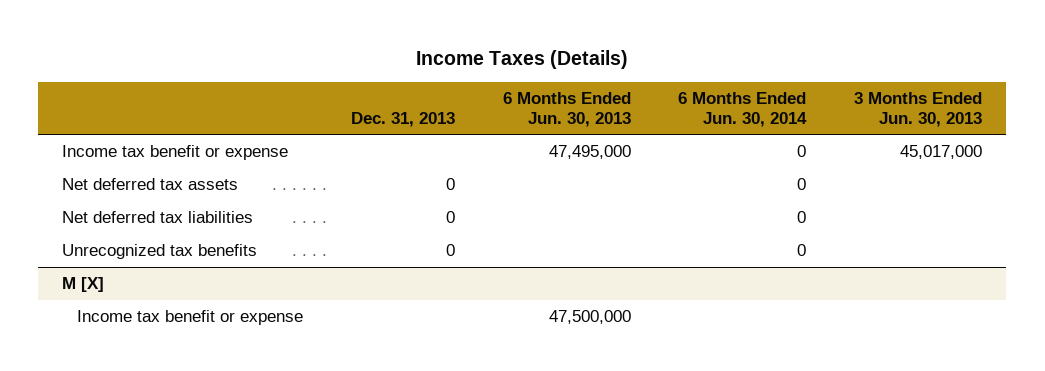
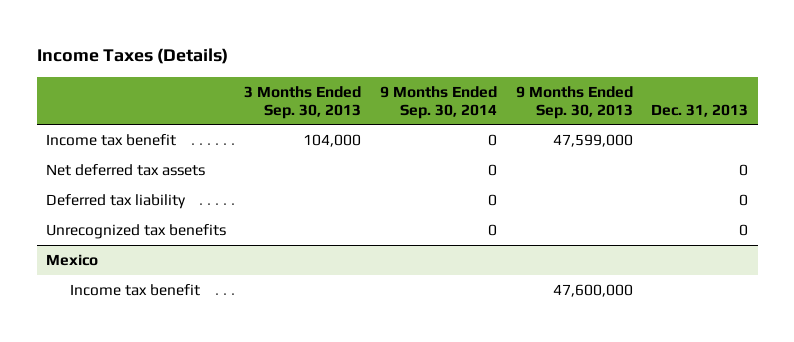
[502,91,631,127] 6 Months Ended Jun. 30, 2013 -> none
[678,91,808,127] 6 Months Ended Jun. 30, 2014 -> none
[854,91,983,127] 3 Months Ended Jun. 30, 2013 -> none
none -> [244,85,362,119] 3 Months Ended Sep. 30, 2013
none -> [380,85,498,119] 9 Months Ended Sep. 30, 2014
none -> [515,85,633,119] 9 Months Ended Sep. 30, 2013
[62,145,289,161] Income tax benefit or expense -> [45,133,176,146] Income tax benefit
[62,211,254,224] Net deferred tax liabilities -> [45,193,186,209] Deferred tax liability
[62,277,105,293] M [X] -> none
none -> [45,253,98,266] Mexico
[76,310,303,326] Income tax benefit or expense -> [69,283,200,296] Income tax benefit

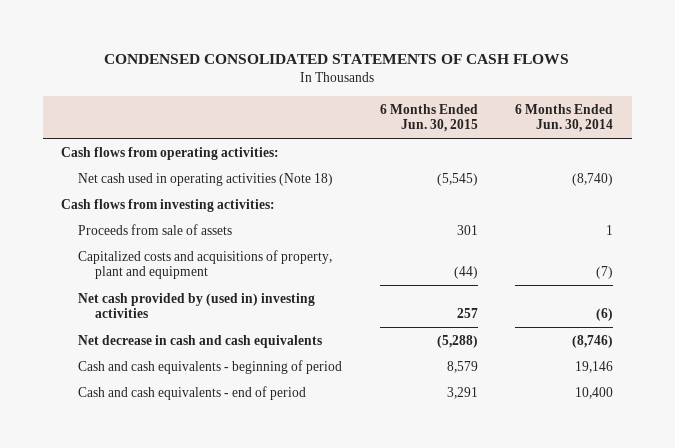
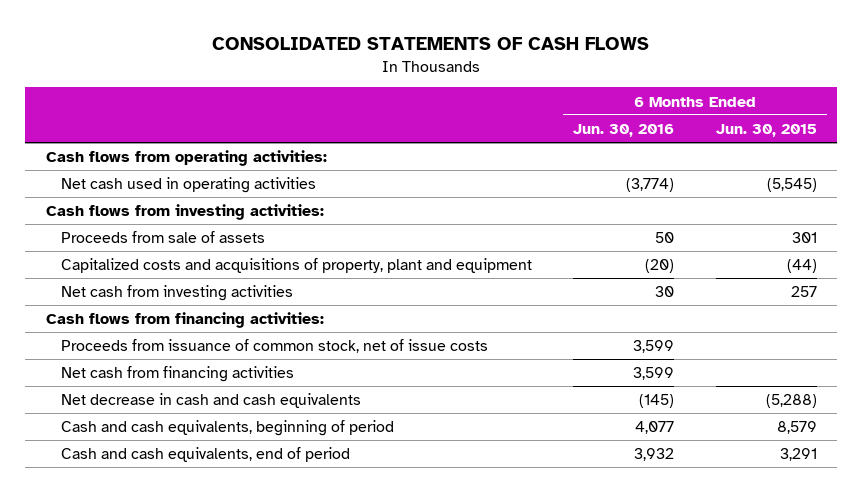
[104,53,570,64] CONDENSED CONSOLIDATED STATEMENTS OF CASH FLOWS -> [212,36,650,50] CONSOLIDATED STATEMENTS OF CASH FLOWS
[515,103,614,133] 6 Months Ended Jun. 30, 2014 -> none
none -> [573,124,675,138] Jun. 30, 2016
[78,172,334,186] Net cash used in operating activities (Note 18) -> [60,177,316,194] Net cash used in operating activities
[78,292,316,319] Net cash provided by (used in) investing activities -> [60,285,293,302] Net cash from investing activities
none -> [45,312,324,329] Cash flows from financing activities:
none -> [60,339,488,354] Proceeds from issuance of common stock, net of issue costs
none -> [60,366,294,383] Net cash from financing activities
[78,359,343,374] Cash and cash equivalents - beginning of period -> [60,420,394,437] Cash and cash equivalents, beginning of period
[78,385,307,400] Cash and cash equivalents - end of period -> [60,447,350,463] Cash and cash equivalents, end of period

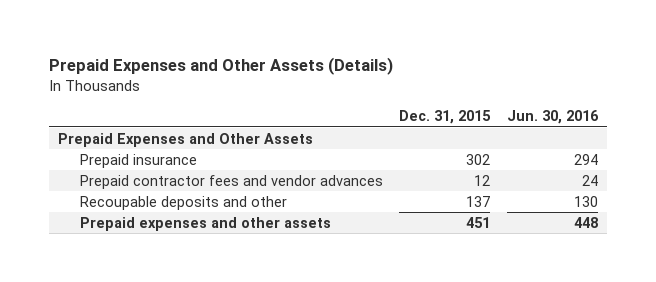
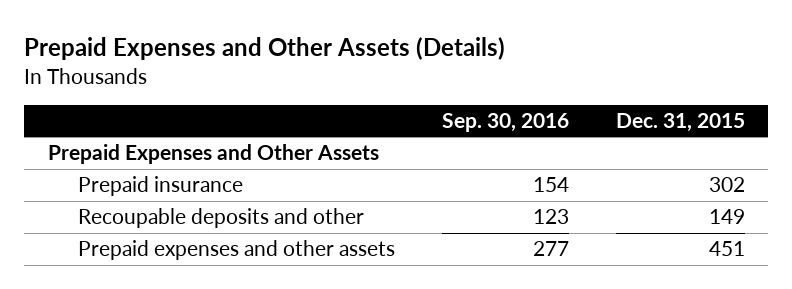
[507,110,600,125] Jun. 30, 2016 -> none
none -> [441,112,569,132] Sep. 30, 2016
[79,174,383,189] Prepaid contractor fees and vendor advances -> none
[466,195,491,207] 137 -> [708,209,745,225] 149

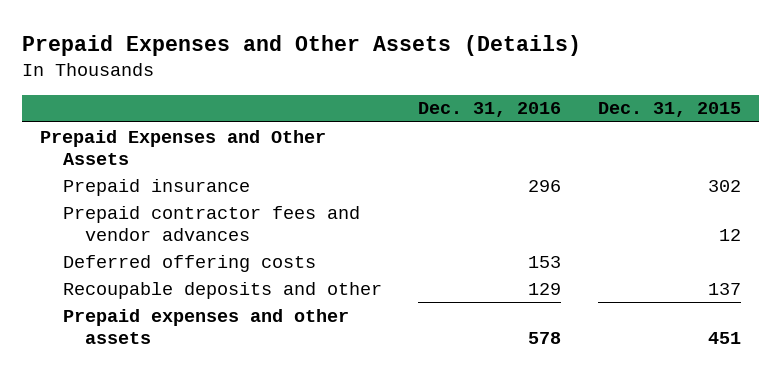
[441,112,569,132] Sep. 30, 2016 -> none
none -> [418,102,562,118] Dec. 31, 2016
none -> [62,205,360,241] Prepaid contractor fees and vendor advances
none -> [62,254,316,272] Deferred offering costs
[708,209,745,225] 149 -> [708,282,742,295] 137

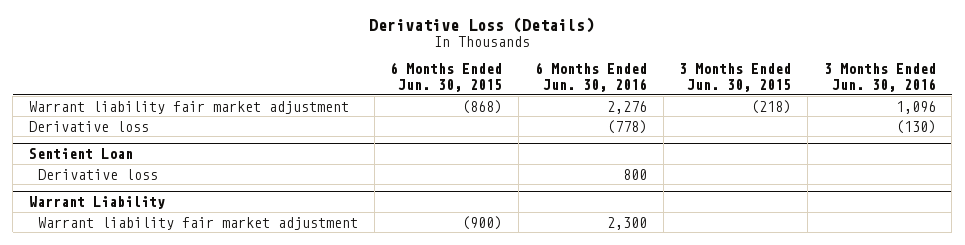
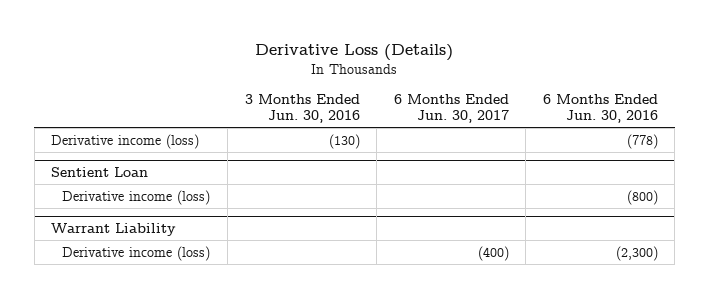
[390,62,503,92] 6 Months Ended Jun. 30, 2015 -> none
[679,63,792,92] 3 Months Ended Jun. 30, 2015 -> none
none -> [393,93,509,124] 6 Months Ended Jun. 30, 2017
[28,100,349,114] Warrant liability fair market adjustment -> none
[28,120,149,132] Derivative loss -> [51,133,200,149] Derivative income (loss)
[37,168,158,180] Derivative loss -> [62,189,211,205] Derivative income (loss)
[622,168,647,180] 800 -> [626,189,658,205] (800)
[37,216,358,230] Warrant liability fair market adjustment -> none
none -> [62,245,211,261] Derivative income (loss)

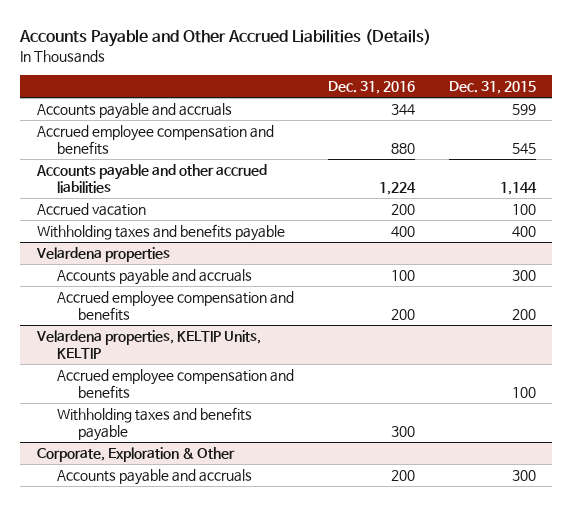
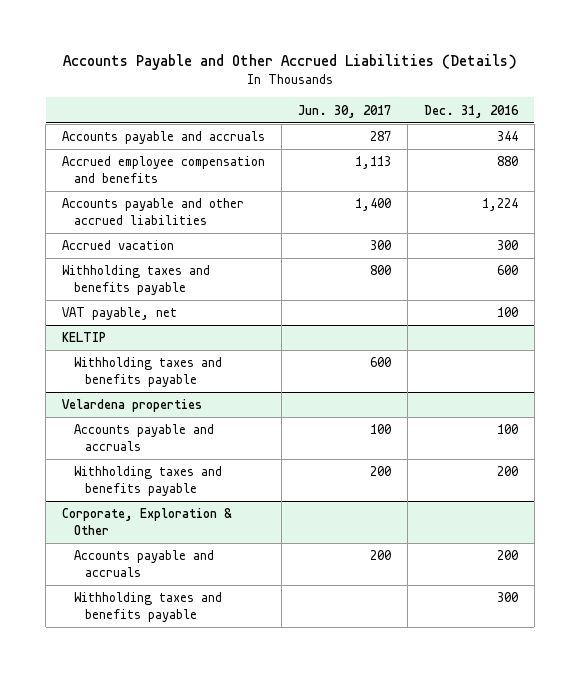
[448,81,536,95] Dec. 31, 2015 -> none
none -> [298,104,392,118] Jun. 30, 2017
[391,204,416,216] 200 -> [496,240,518,251] 300
[391,226,416,238] 400 -> [496,265,518,276] 600
none -> [62,307,178,321] VAT payable, net
none -> [62,332,107,343] KELTIP
none -> [73,357,222,387] Withholding taxes and benefits payable
[57,291,295,322] Accrued employee compensation and benefits -> none
[35,330,261,360] Velardena properties, KELTIP Units, KELTIP -> none
[57,369,295,400] Accrued employee compensation and benefits -> none
[391,426,416,438] 300 -> [496,466,518,477] 200
none -> [73,592,222,622] Withholding taxes and benefits payable

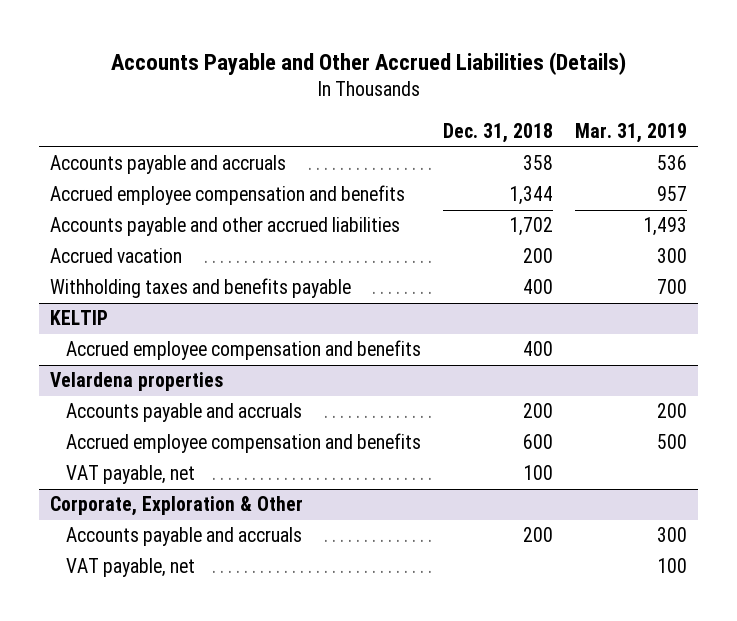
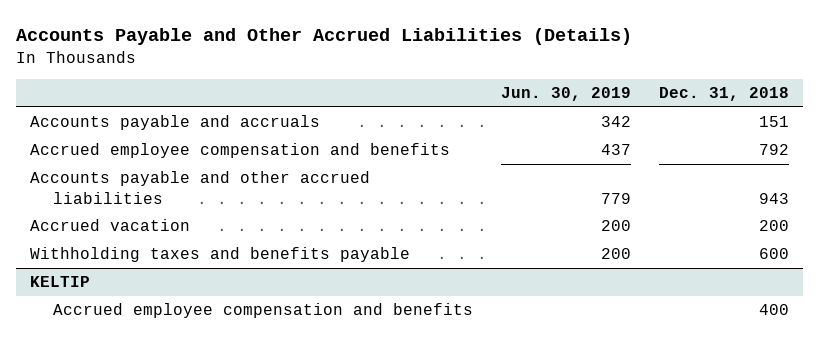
[574,123,687,144] Mar. 31, 2019 -> none
none -> [500,87,631,102] Jun. 30, 2019
[522,155,553,171] 358 -> [758,116,789,128] 151
[508,186,553,206] 1,344 -> [758,144,789,156] 792
[508,217,553,237] 1,702 -> [758,192,789,204] 943
[522,279,553,295] 400 -> [758,248,789,260] 600
[50,372,224,392] Velardena properties -> none
[66,403,303,423] Accounts payable and accruals -> none
[66,433,422,454] Accrued employee compensation and benefits -> none
[66,465,196,485] VAT payable, net -> none
[50,496,304,517] Corporate, Exploration & Other -> none
[66,527,303,547] Accounts payable and accruals -> none
[66,558,196,578] VAT payable, net -> none

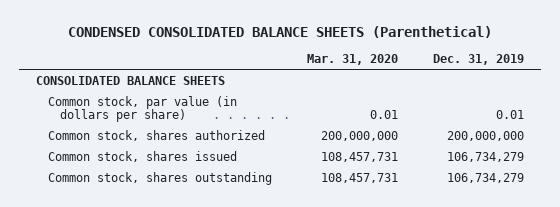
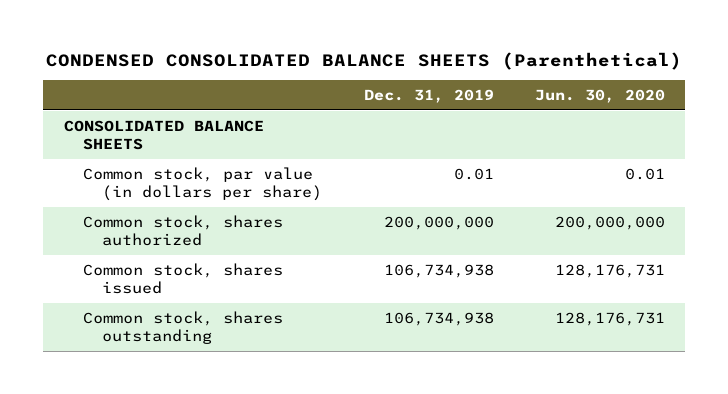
[306,54,398,66] Mar. 31, 2020 -> none
none -> [534,89,665,104] Jun. 30, 2020
[446,151,524,162] 106,734,279 -> [383,263,494,278] 106,734,938
[446,172,524,183] 106,734,279 -> [383,311,494,326] 106,734,938

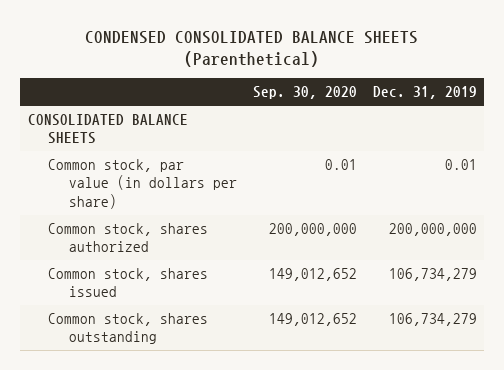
[534,89,665,104] Jun. 30, 2020 -> none
none -> [253,86,358,100] Sep. 30, 2020
[383,263,494,278] 106,734,938 -> [388,267,477,281] 106,734,279
[383,311,494,326] 106,734,938 -> [388,312,477,326] 106,734,279

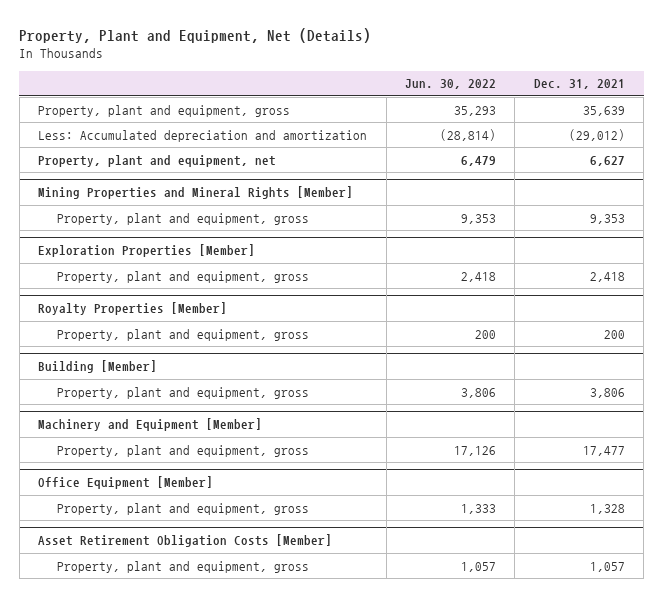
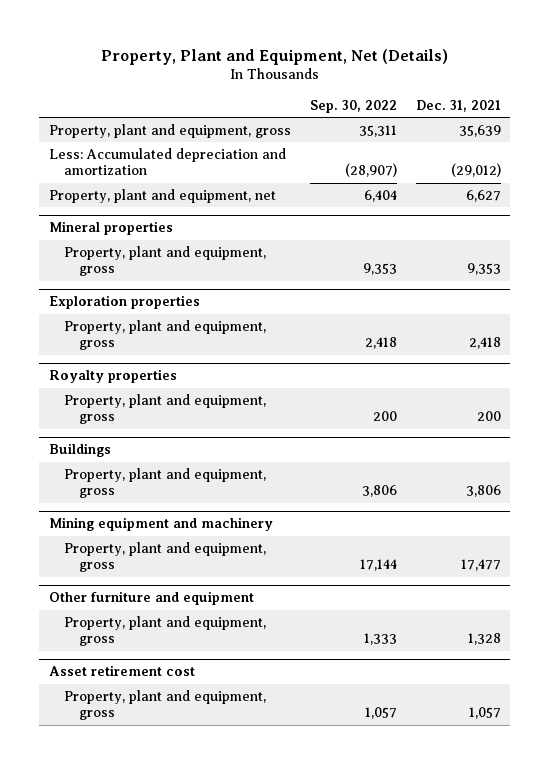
[405,79,497,90] Jun. 30, 2022 -> none
none -> [309,99,397,113] Sep. 30, 2022
[38,186,354,200] Mining Properties and Mineral Rights [Member] -> [48,221,173,236] Mineral properties
[38,244,256,258] Exploration Properties [Member] -> [48,295,200,310] Exploration properties
[38,302,228,316] Royalty Properties [Member] -> [48,369,177,384] Royalty properties
[38,360,158,374] Building [Member] -> [48,443,111,458] Buildings
[38,418,263,432] Machinery and Equipment [Member] -> [48,517,273,532] Mining equipment and machinery
[38,476,214,490] Office Equipment [Member] -> [48,591,254,606] Other furniture and equipment
[38,534,333,548] Asset Retirement Obligation Costs [Member] -> [48,665,195,677] Asset retirement cost

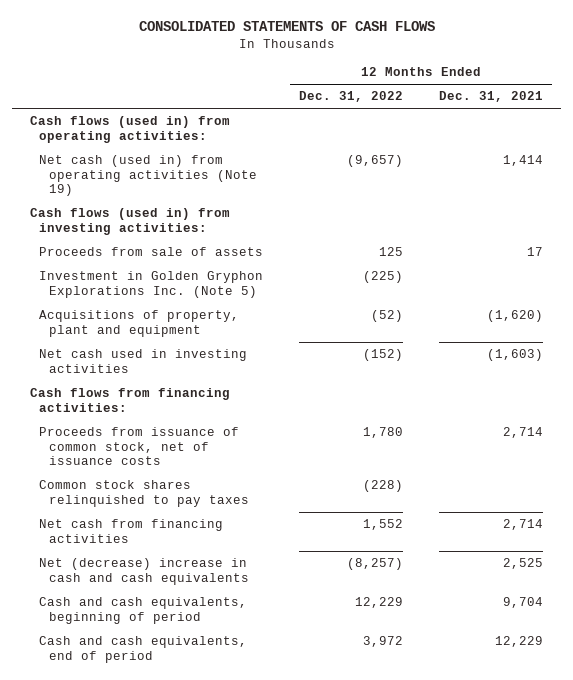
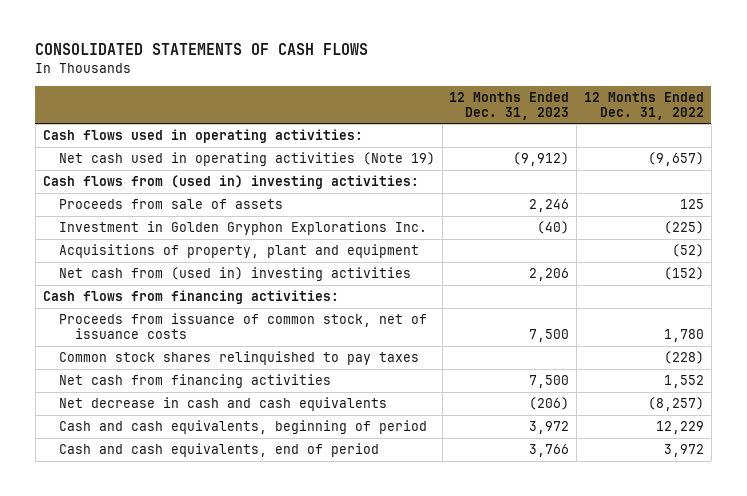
[439,91,544,103] Dec. 31, 2021 -> none
none -> [449,91,570,120] 12 Months Ended Dec. 31, 2023
[30,116,231,143] Cash flows (used in) from operating activities: -> [42,129,363,144] Cash flows used in operating activities:
[39,155,257,197] Net cash (used in) from operating activities (Note 19) -> [58,152,435,167] Net cash used in operating activities (Note 19)
[30,208,231,235] Cash flows (used in) from investing activities: -> [42,175,419,190] Cash flows from (used in) investing activities:
[39,271,264,298] Investment in Golden Gryphon Explorations Inc. (Note 5) -> [58,221,427,236] Investment in Golden Gryphon Explorations Inc.
[39,349,248,373] Net cash used in investing activities -> [58,267,411,282] Net cash from (used in) investing activities
[39,558,249,585] Net (decrease) increase in cash and cash equivalents -> [58,397,387,412] Net decrease in cash and cash equivalents

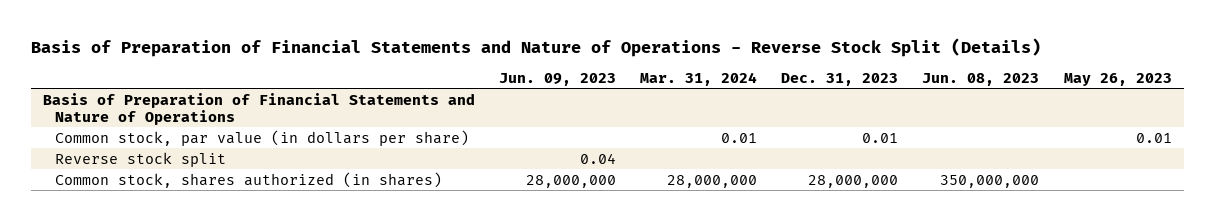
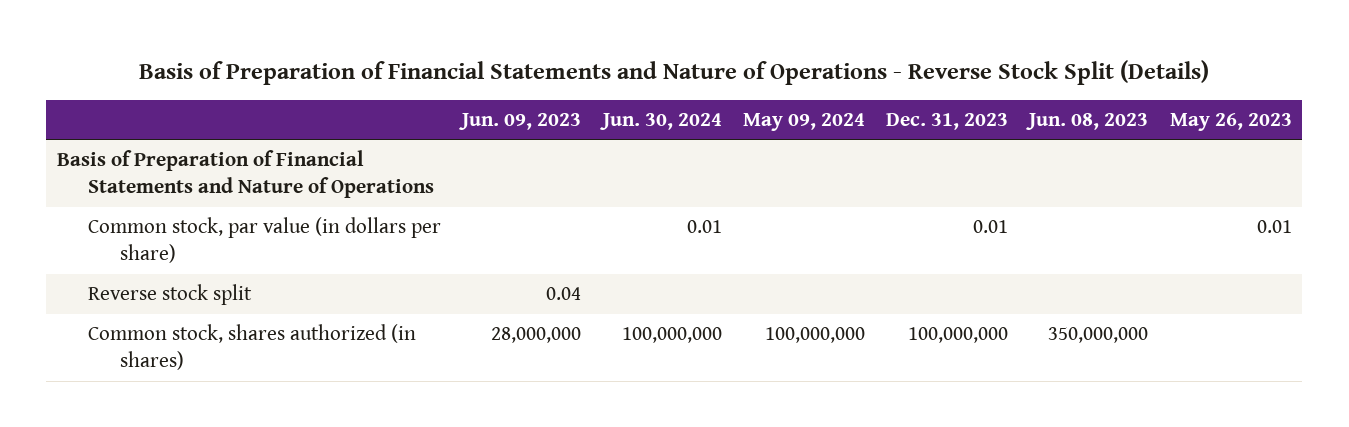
[640,71,758,86] Mar. 31, 2024 -> none
none -> [599,112,722,130] Jun. 30, 2024
none -> [742,112,865,131] May 09, 2024
[808,174,899,188] 28,000,000 -> [908,327,1009,344] 100,000,000

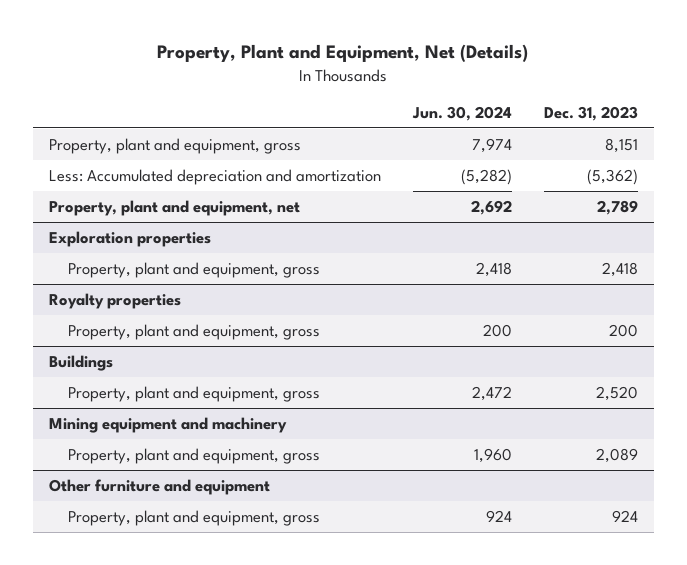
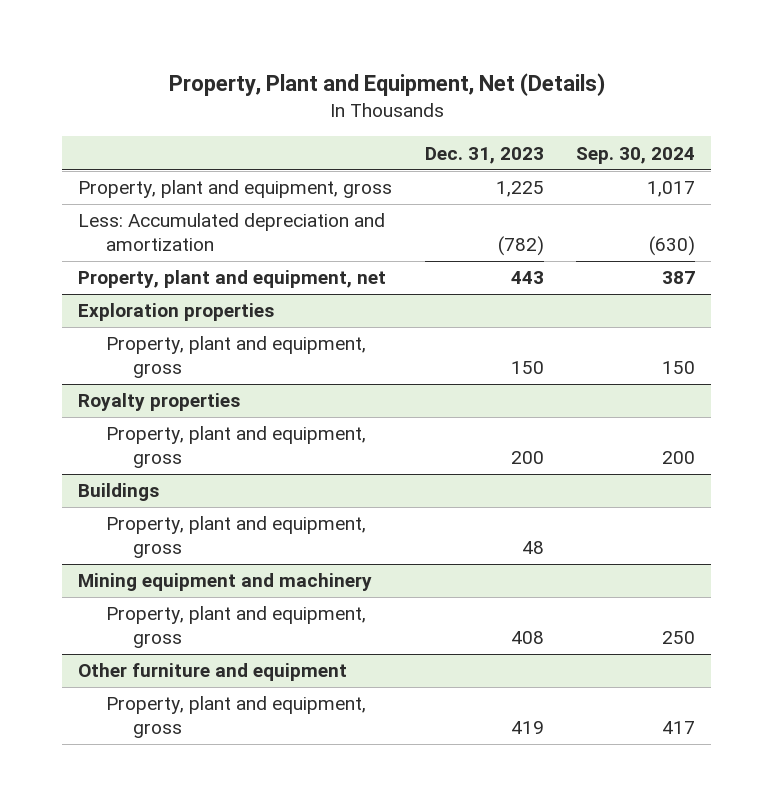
[411,105,512,121] Jun. 30, 2024 -> none
none -> [576,146,696,164] Sep. 30, 2024
[605,137,639,153] 8,151 -> [495,181,544,198] 1,225
[587,168,639,185] (5,362) -> [497,235,544,256] (782)
[597,199,639,215] 2,789 -> [510,271,544,285] 443
[602,261,639,277] 2,418 -> [510,360,544,374] 150
[596,385,639,401] 2,520 -> [521,540,544,554] 48
[596,447,639,463] 2,089 -> [510,630,544,644] 408
[612,509,639,522] 924 -> [510,720,544,734] 419

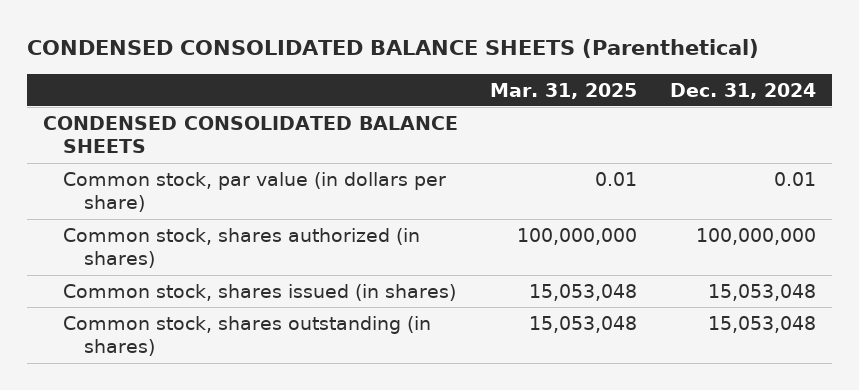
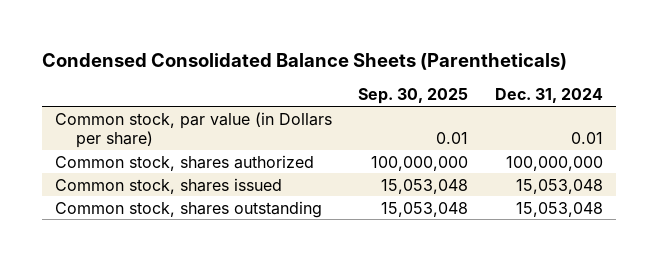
[26,39,759,59] CONDENSED CONSOLIDATED BALANCE SHEETS (Parenthetical) -> [41,52,567,70] Condensed Consolidated Balance Sheets (Parentheticals)
[490,82,638,99] Mar. 31, 2025 -> none
none -> [358,88,469,105] Sep. 30, 2025
[42,115,458,154] CONDENSED CONSOLIDATED BALANCE SHEETS -> none
[63,171,447,213] Common stock, par value (in dollars per share) -> [54,111,332,148] Common stock, par value (in Dollars per share)
[63,227,421,269] Common stock, shares authorized (in shares) -> [54,154,314,171] Common stock, shares authorized
[63,283,457,301] Common stock, shares issued (in shares) -> [54,177,282,194] Common stock, shares issued
[63,315,432,357] Common stock, shares outstanding (in shares) -> [54,200,322,218] Common stock, shares outstanding

